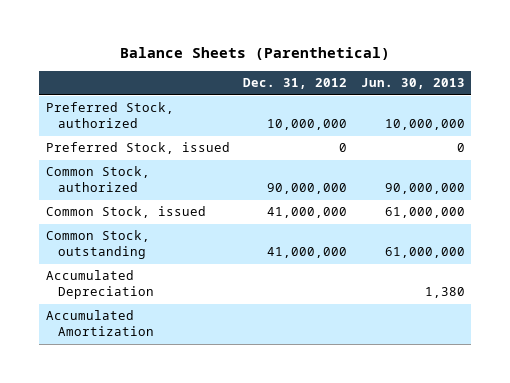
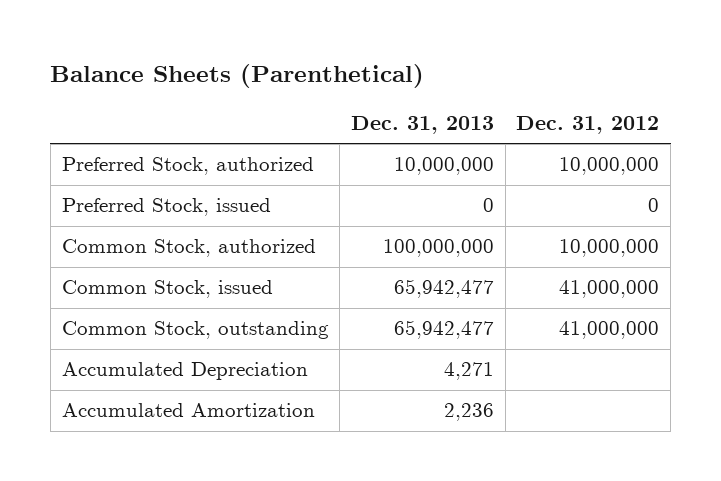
[360,78,465,90] Jun. 30, 2013 -> none
none -> [351,116,495,135] Dec. 31, 2013
[267,183,348,195] 90,000,000 -> [559,239,660,258] 10,000,000

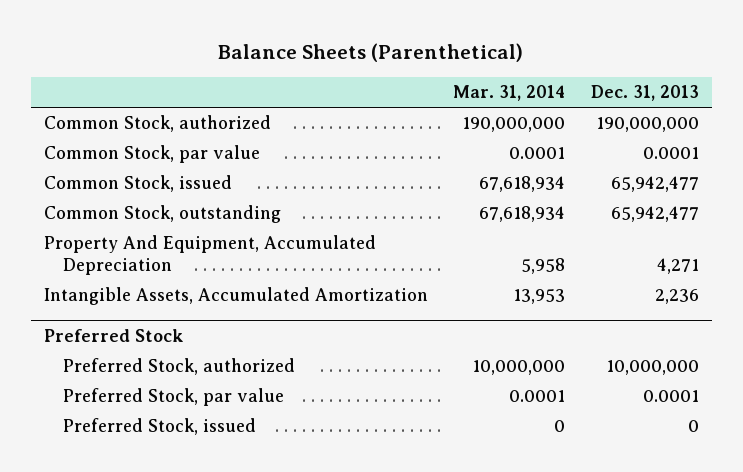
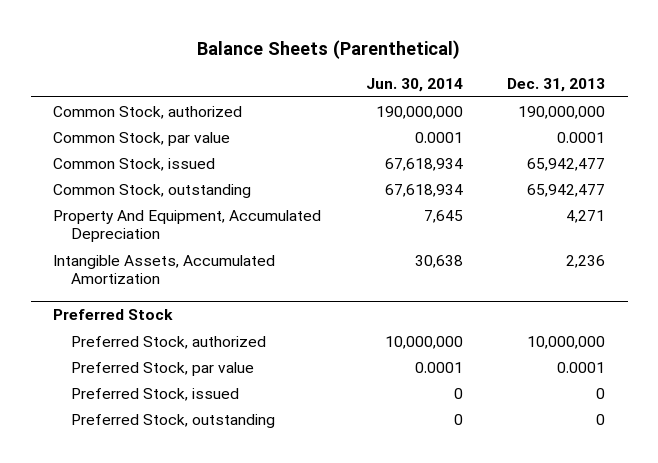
[453,85,566,102] Mar. 31, 2014 -> none
none -> [365,78,463,93] Jun. 30, 2014
none -> [71,413,276,428] Preferred Stock, outstanding

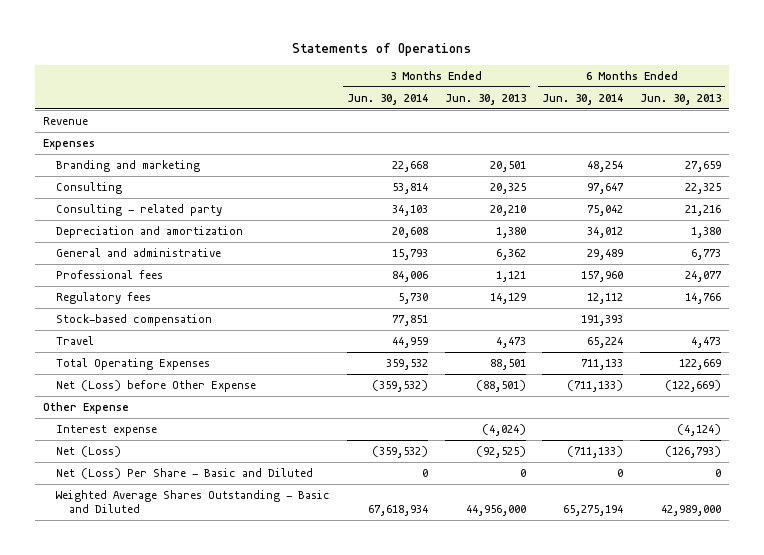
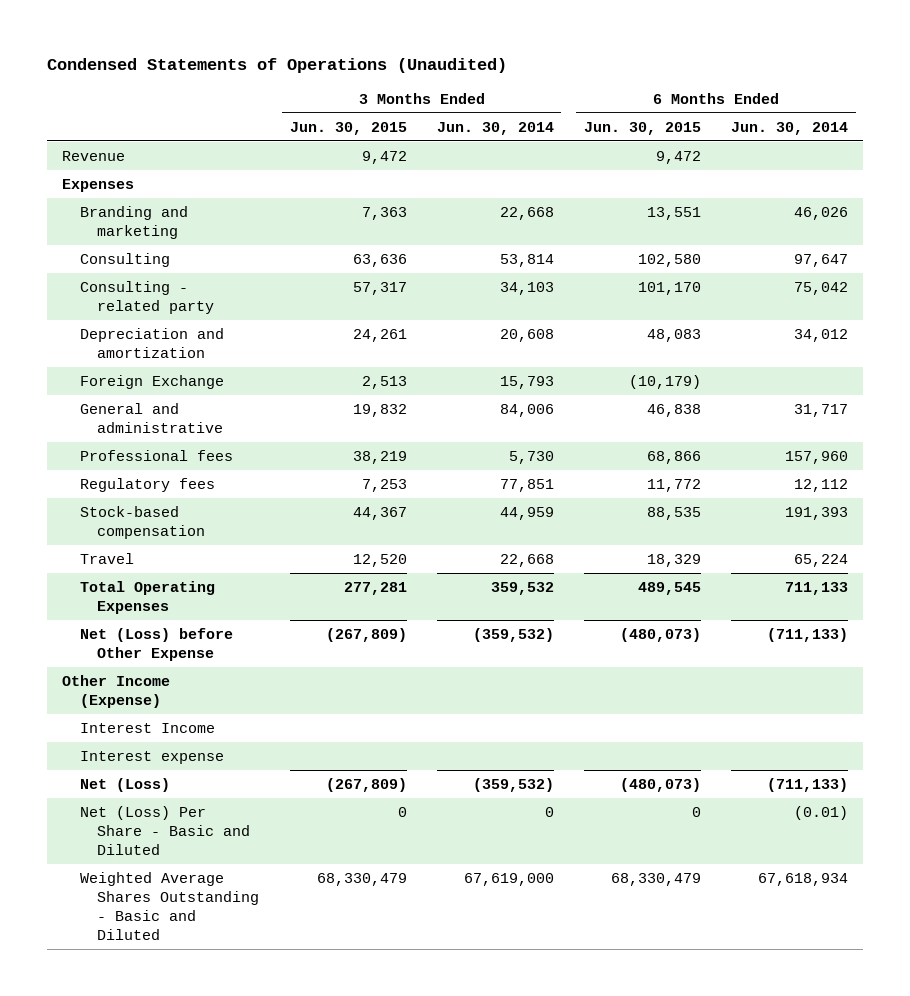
[292,43,472,57] Statements of Operations -> [47,58,508,74] Condensed Statements of Operations (Unaudited)
[444,93,526,105] Jun. 30, 2013 -> none
[640,93,722,105] Jun. 30, 2013 -> none
none -> [289,121,407,135] Jun. 30, 2015
none -> [583,121,701,135] Jun. 30, 2015
[587,160,624,172] 48,254 -> [794,206,849,220] 46,026
none -> [79,374,224,389] Foreign Exchange
[391,248,428,260] 15,793 -> [499,403,554,417] 84,006
[587,248,624,260] 29,489 -> [794,403,849,417] 31,717
[391,270,428,282] 84,006 -> [508,450,554,464] 5,730
[397,292,428,304] 5,730 -> [499,478,554,492] 77,851
[391,314,428,326] 77,851 -> [499,506,554,520] 44,959
[391,336,428,348] 44,959 -> [499,553,554,567] 22,668
[43,401,130,414] Other Expense -> [62,674,171,708] Other Income (Expense)
none -> [79,722,215,733] Interest Income
[617,468,624,477] 0 -> [794,805,849,820] (0.01)
[367,505,428,517] 67,618,934 -> [463,872,554,886] 67,619,000
[563,505,624,517] 65,275,194 -> [758,872,849,886] 67,618,934

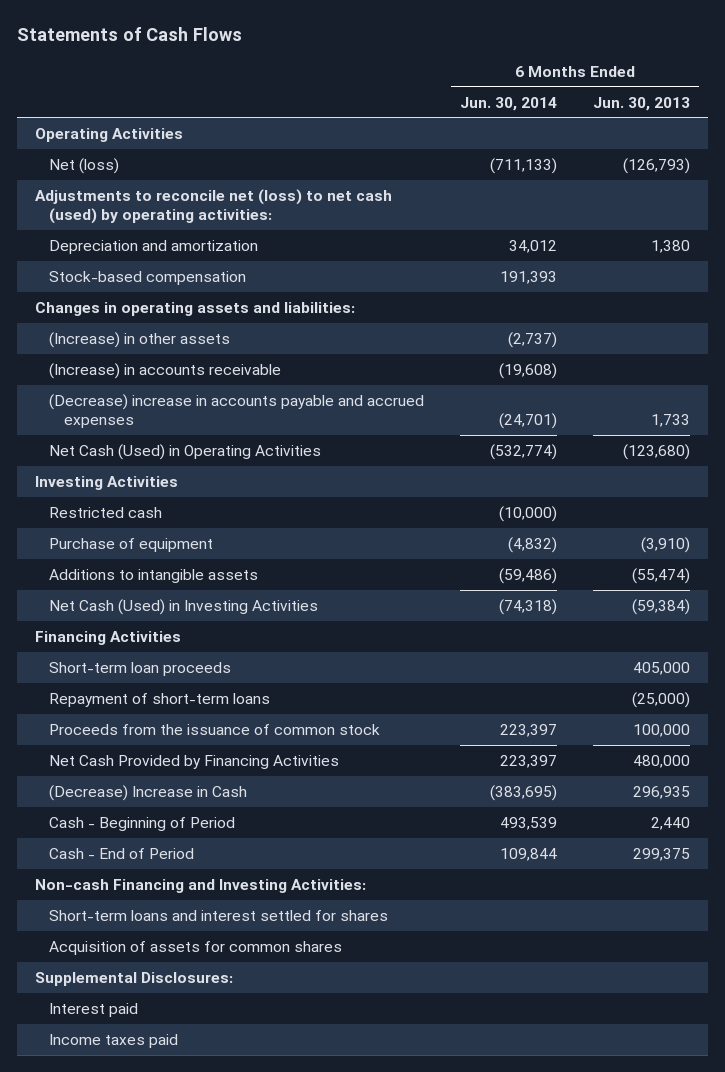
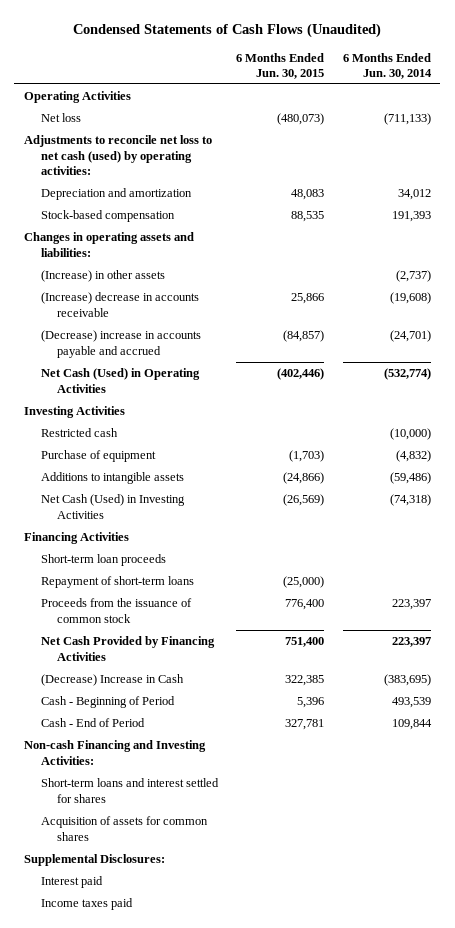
[16,26,242,41] Statements of Cash Flows -> [73,22,382,38] Condensed Statements of Cash Flows (Unaudited)
[593,96,691,111] Jun. 30, 2013 -> none
none -> [236,52,325,79] 6 Months Ended Jun. 30, 2015
[49,157,120,174] Net (loss) -> [40,113,81,123] Net loss
[34,188,392,224] Adjustments to reconcile net (loss) to net cash (used) by operating activities: -> [23,135,212,175] Adjustments to reconcile net loss to net cash (used) by operating activities:
[49,362,282,379] (Increase) in accounts receivable -> [40,292,199,317] (Increase) decrease in accounts receivable
[49,393,425,428] (Decrease) increase in accounts payable and accrued expenses -> [40,330,201,358] (Decrease) increase in accounts payable and accrued

